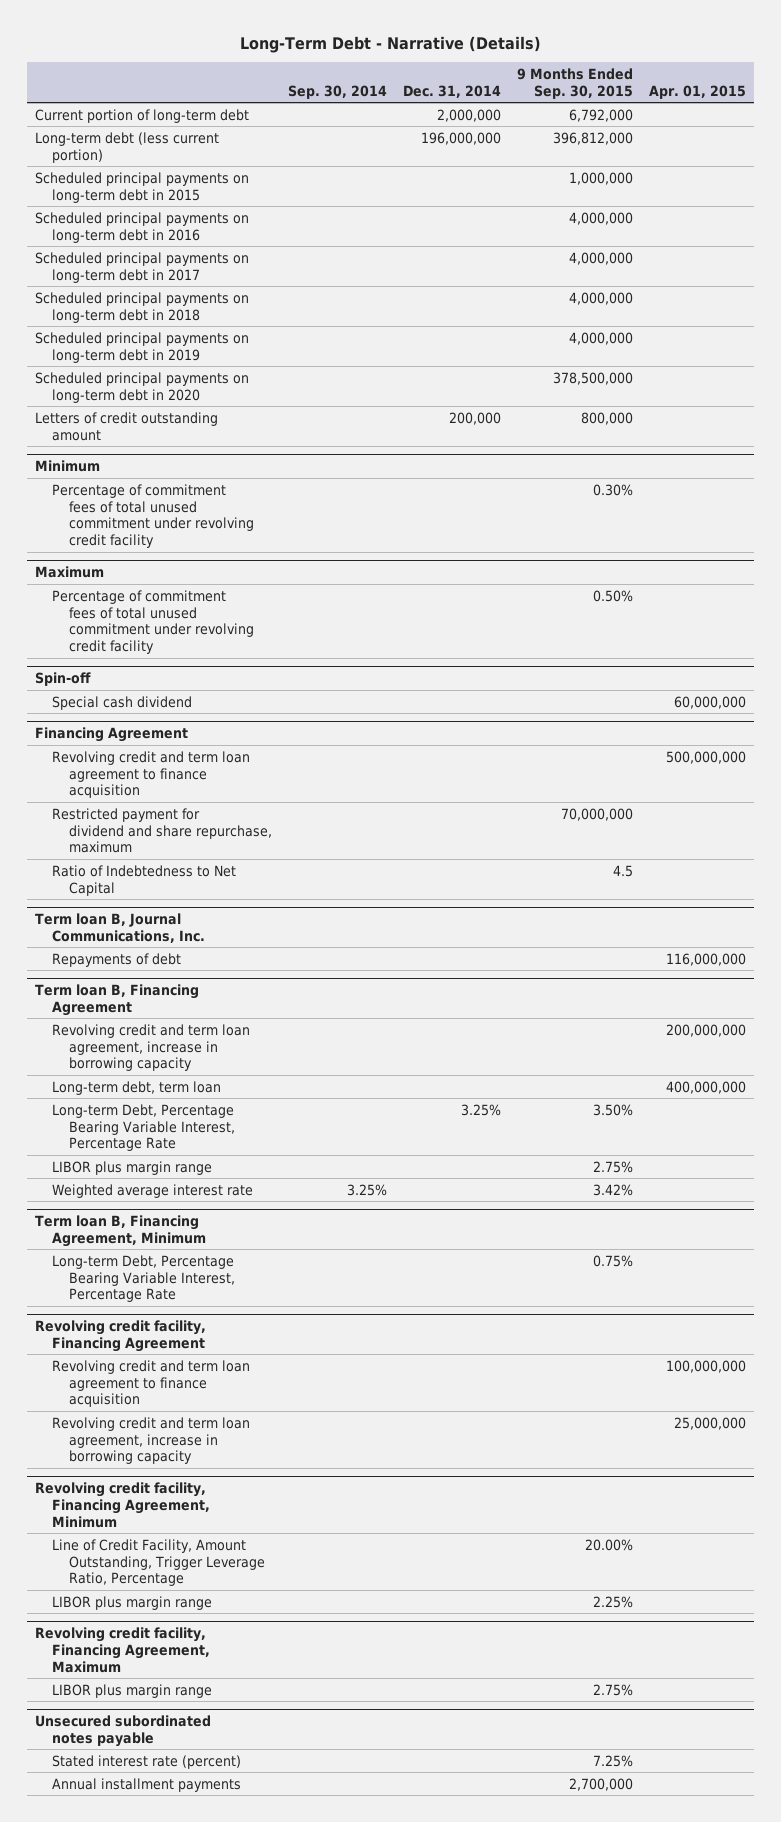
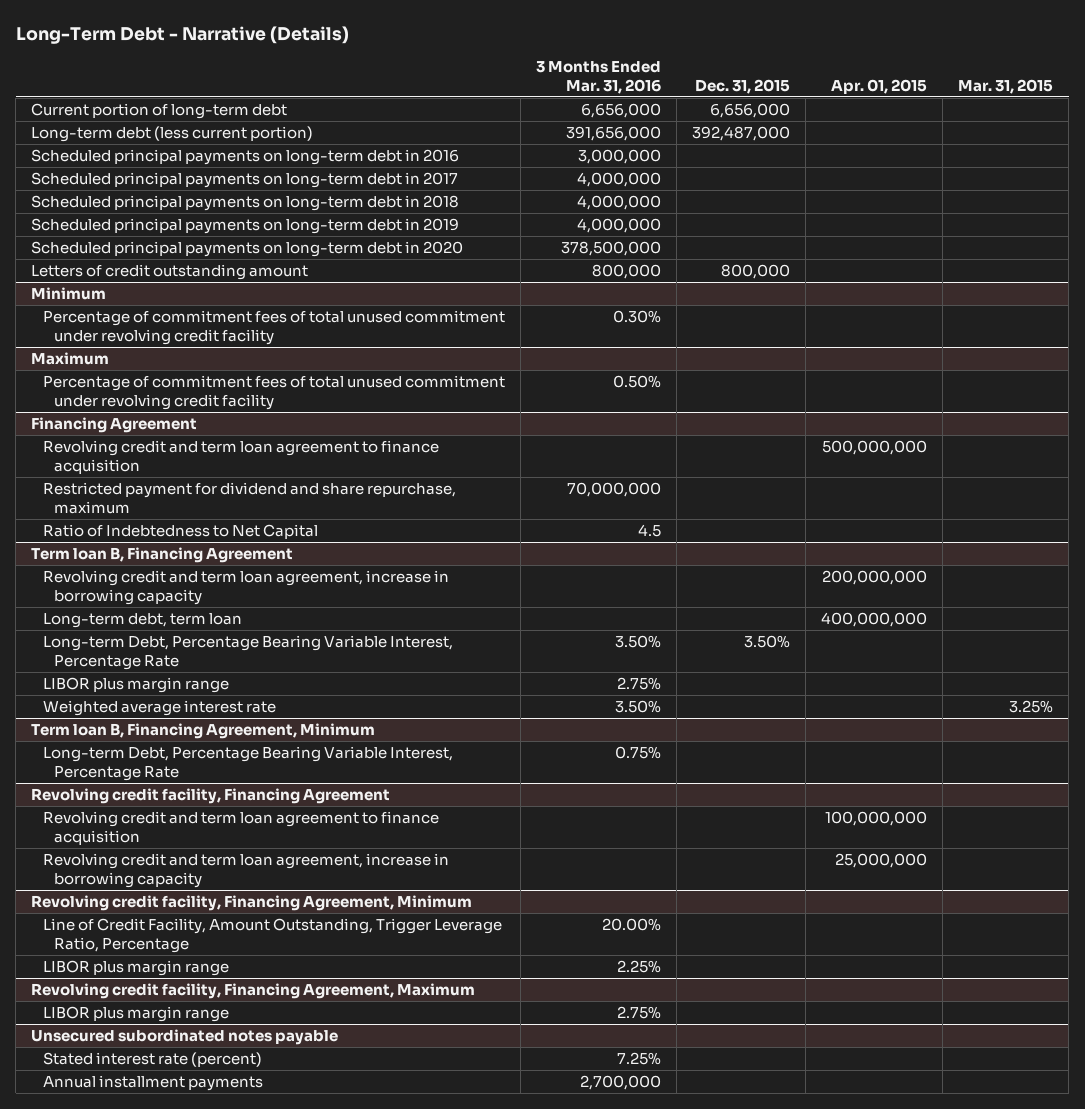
[287,84,387,99] Sep. 30, 2014 -> none
[402,84,501,98] Dec. 31, 2014 -> none
[516,68,633,99] 9 Months Ended Sep. 30, 2015 -> none
none -> [535,60,661,94] 3 Months Ended Mar. 31, 2016
none -> [695,78,791,94] Dec. 31, 2015
none -> [958,78,1054,94] Mar. 31, 2015
[35,171,250,203] Scheduled principal payments on long-term debt in 2015 -> none
[35,672,92,687] Spin-off -> none
[51,695,192,710] Special cash dividend -> none
[35,913,205,944] Term loan B, Journal Communications, Inc. -> none
[51,952,181,967] Repayments of debt -> none

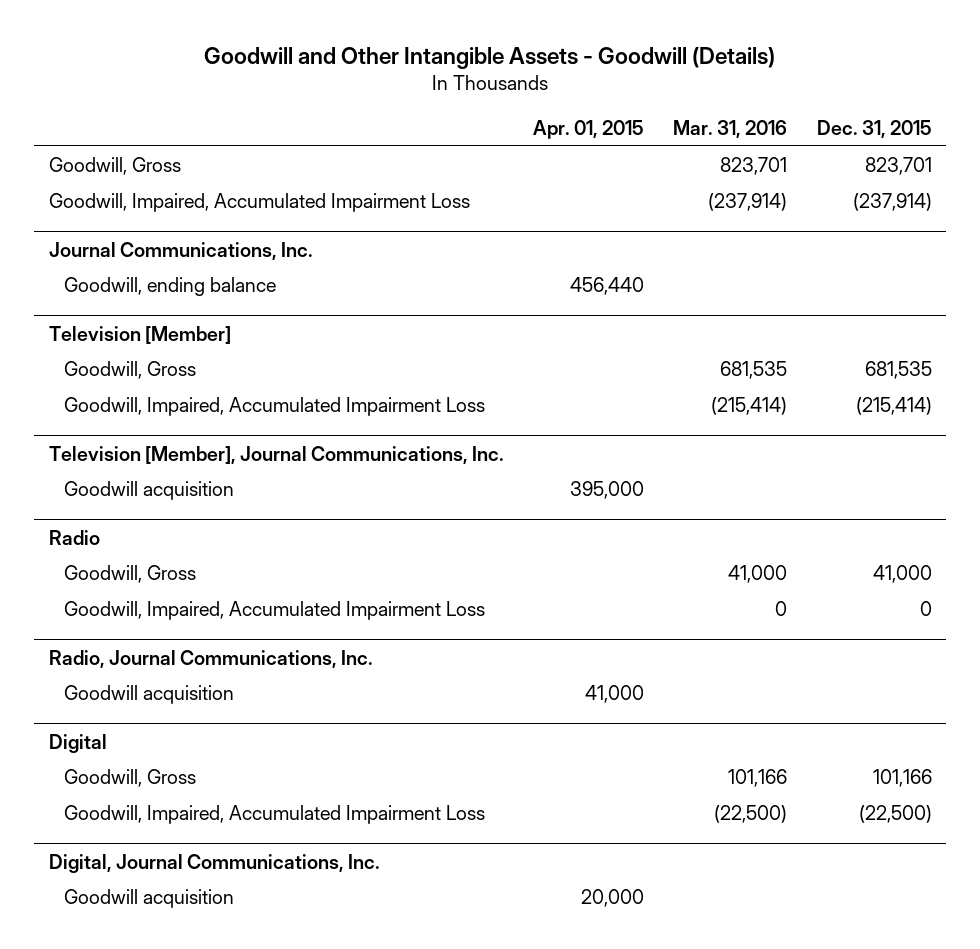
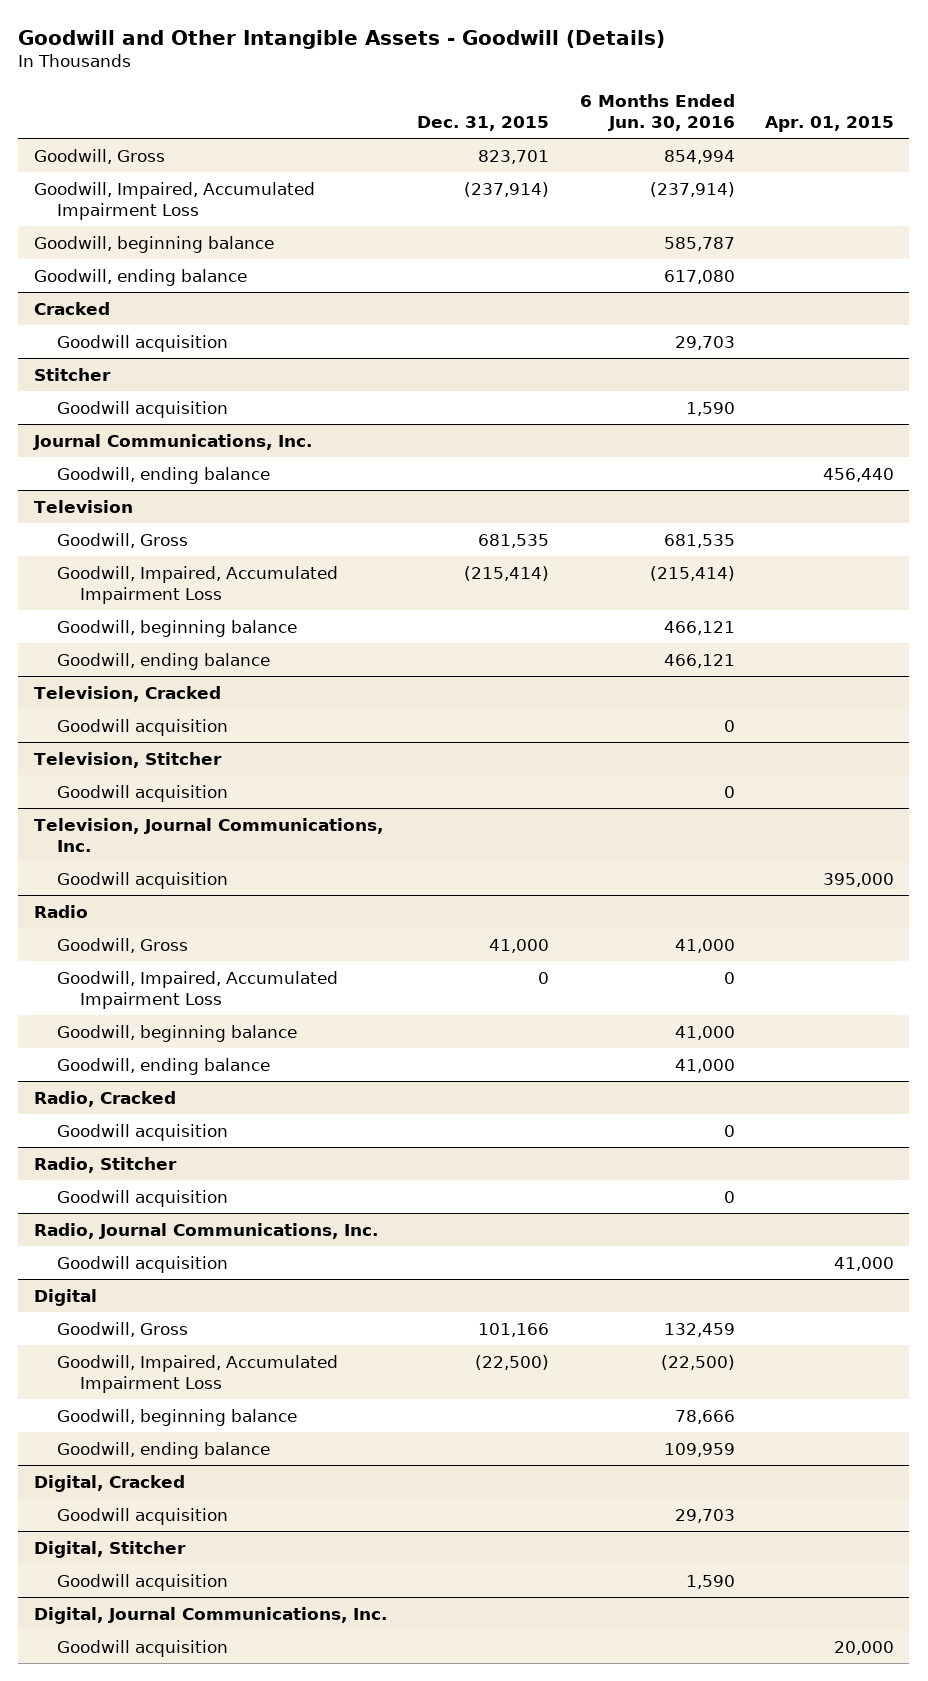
[673,119,788,138] Mar. 31, 2016 -> none
none -> [579,94,735,131] 6 Months Ended Jun. 30, 2016
none -> [33,235,274,253] Goodwill, beginning balance
none -> [33,268,247,286] Goodwill, ending balance
none -> [33,301,110,315] Cracked
none -> [56,334,228,352] Goodwill acquisition
none -> [33,367,111,381] Stitcher
none -> [56,400,228,418] Goodwill acquisition
[48,325,231,344] Television [Member] -> [33,499,133,513] Television
none -> [56,619,297,637] Goodwill, beginning balance
none -> [56,652,270,670] Goodwill, ending balance
none -> [33,685,221,702] Television, Cracked
none -> [56,718,228,736] Goodwill acquisition
none -> [33,751,222,768] Television, Stitcher
none -> [56,784,228,802] Goodwill acquisition
[48,445,504,464] Television [Member], Journal Communications, Inc. -> [33,817,383,852] Television, Journal Communications, Inc.
none -> [56,1024,297,1042] Goodwill, beginning balance
none -> [56,1057,270,1075] Goodwill, ending balance
none -> [33,1090,176,1107] Radio, Cracked
none -> [56,1123,228,1141] Goodwill acquisition
none -> [33,1156,177,1173] Radio, Stitcher
none -> [56,1189,228,1207] Goodwill acquisition
none -> [56,1408,297,1426] Goodwill, beginning balance
none -> [56,1441,270,1459] Goodwill, ending balance
none -> [33,1474,185,1492] Digital, Cracked
none -> [56,1507,228,1525] Goodwill acquisition
none -> [33,1540,186,1558] Digital, Stitcher
none -> [56,1573,228,1591] Goodwill acquisition

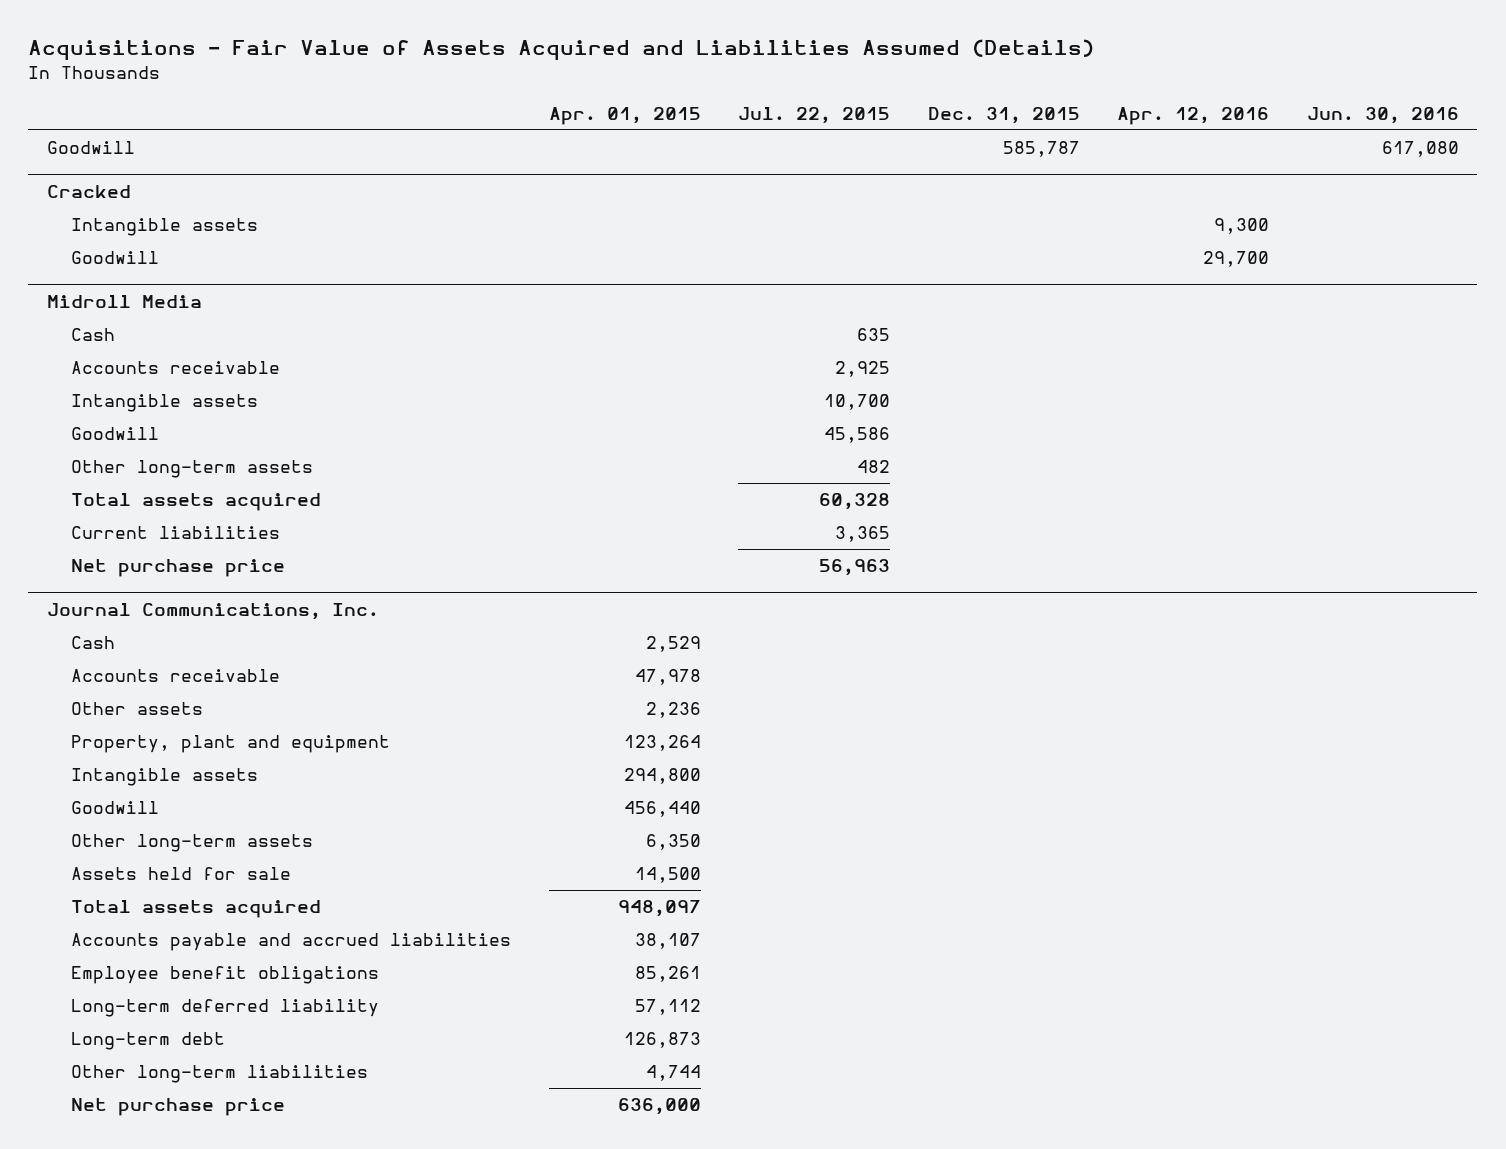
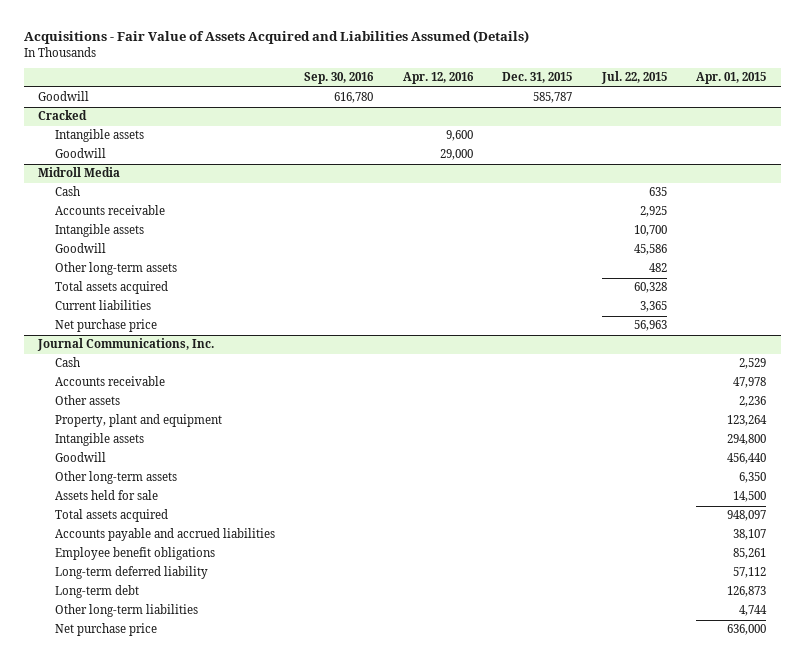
[1306,106,1459,124] Jun. 30, 2016 -> none
none -> [304,72,375,85] Sep. 30, 2016
[1214,218,1270,235] 9,300 -> [445,130,473,142] 9,600
[1203,251,1270,268] 29,700 -> [439,149,473,161] 29,000

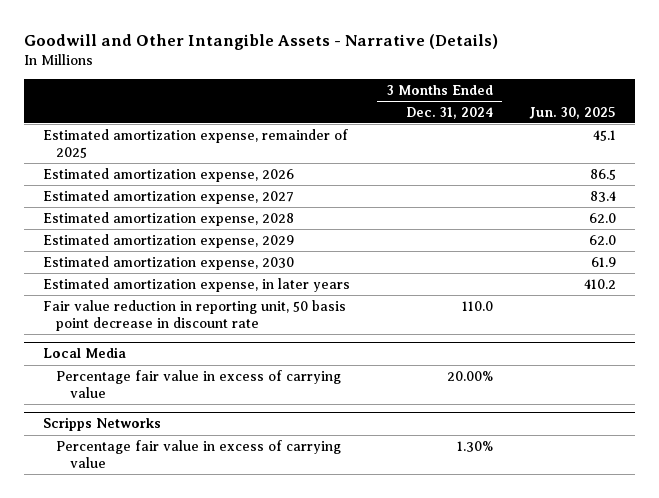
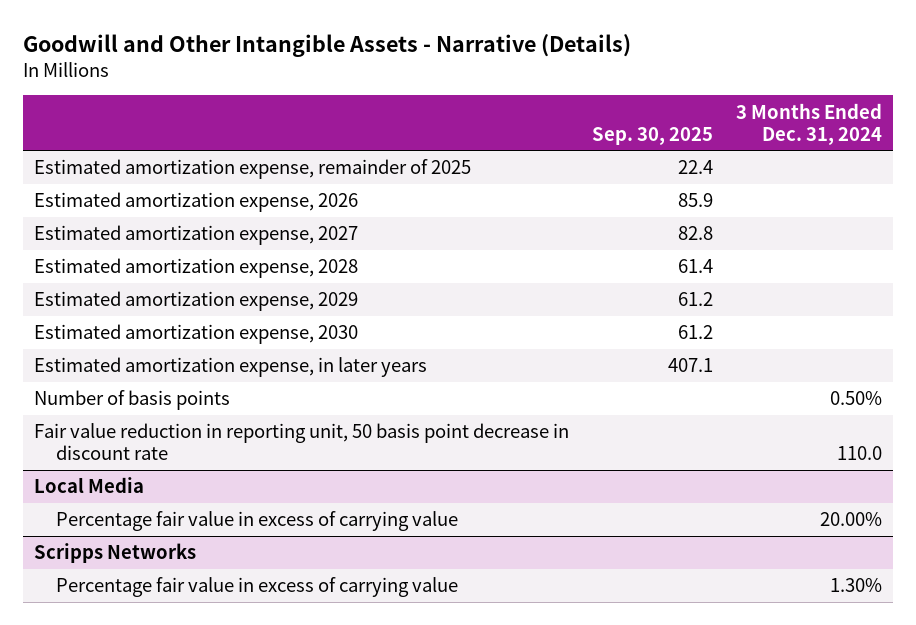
[528,106,616,119] Jun. 30, 2025 -> none
none -> [592,126,714,145] Sep. 30, 2025
none -> [34,390,231,411] Number of basis points

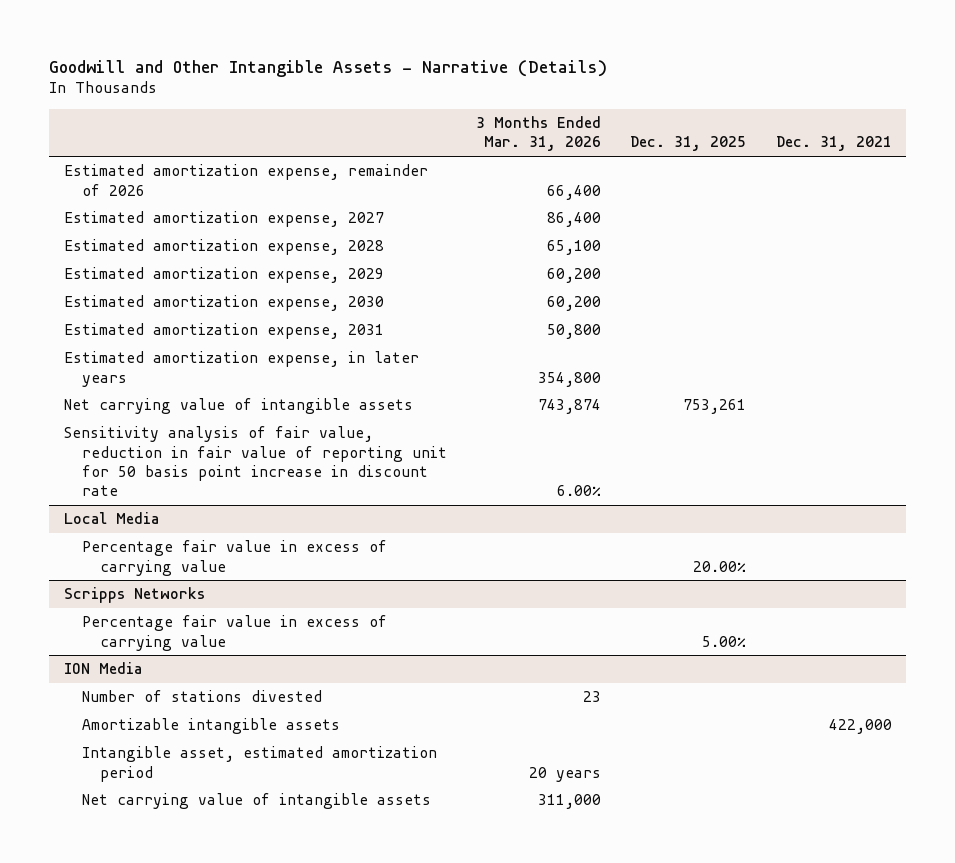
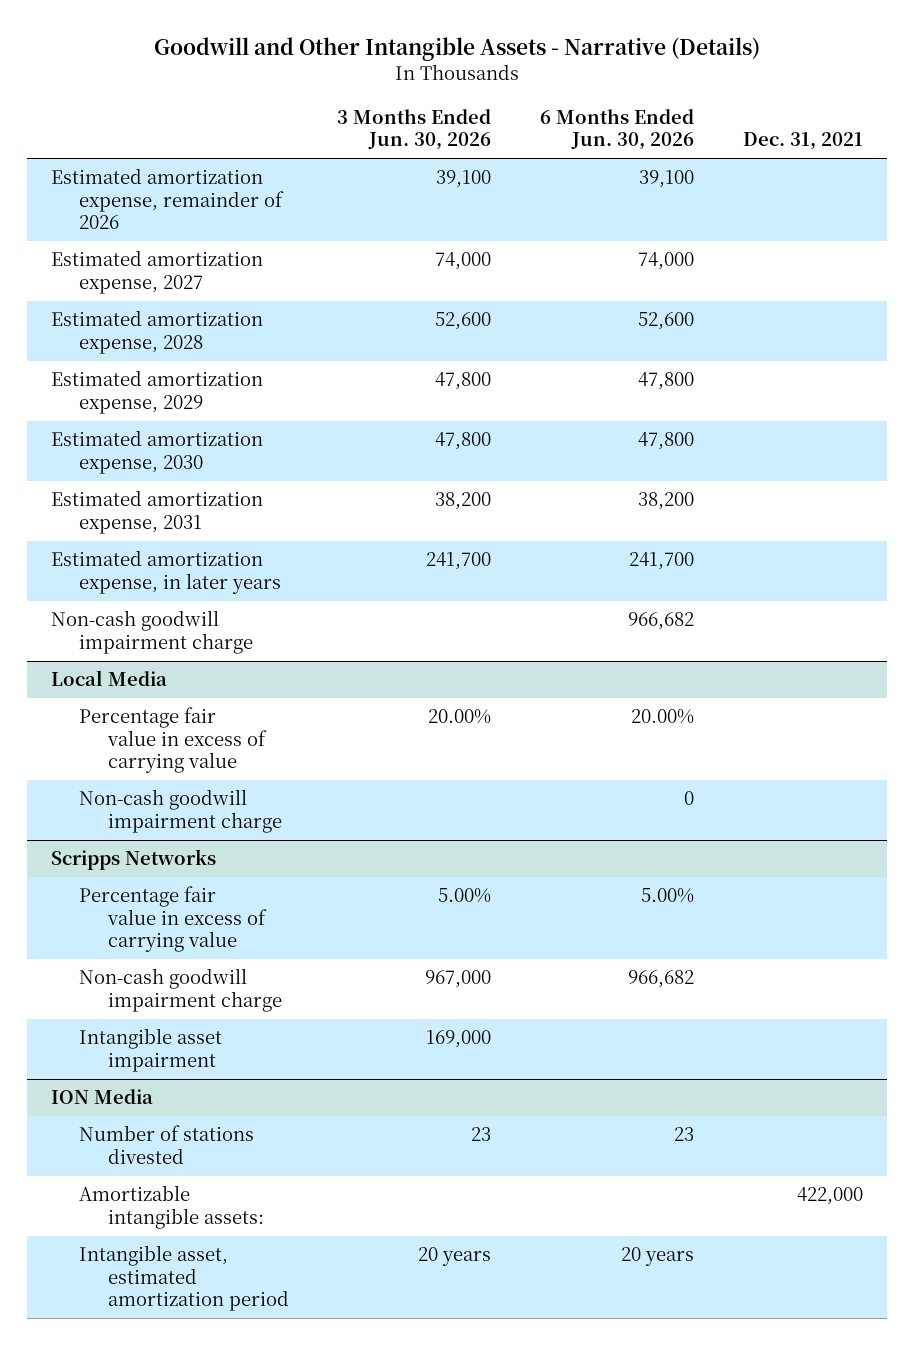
[476,115,602,152] 3 Months Ended Mar. 31, 2026 -> none
[630,136,747,152] Dec. 31, 2025 -> none
none -> [337,108,492,151] 3 Months Ended Jun. 30, 2026
none -> [540,108,695,151] 6 Months Ended Jun. 30, 2026
[63,398,413,415] Net carrying value of intangible assets -> none
[63,426,448,497] Sensitivity analysis of fair value, reduction in fair value of reporting unit for 50 basis point increase in discount rate -> none
none -> [50,610,254,654] Non-cash goodwill impairment charge
none -> [79,789,282,833] Non-cash goodwill impairment charge
none -> [79,968,282,1012] Non-cash goodwill impairment charge
none -> [79,1028,223,1072] Intangible asset impairment
[82,718,341,735] Amortizable intangible assets -> [79,1185,264,1229] Amortizable intangible assets:
[82,793,432,810] Net carrying value of intangible assets -> none

